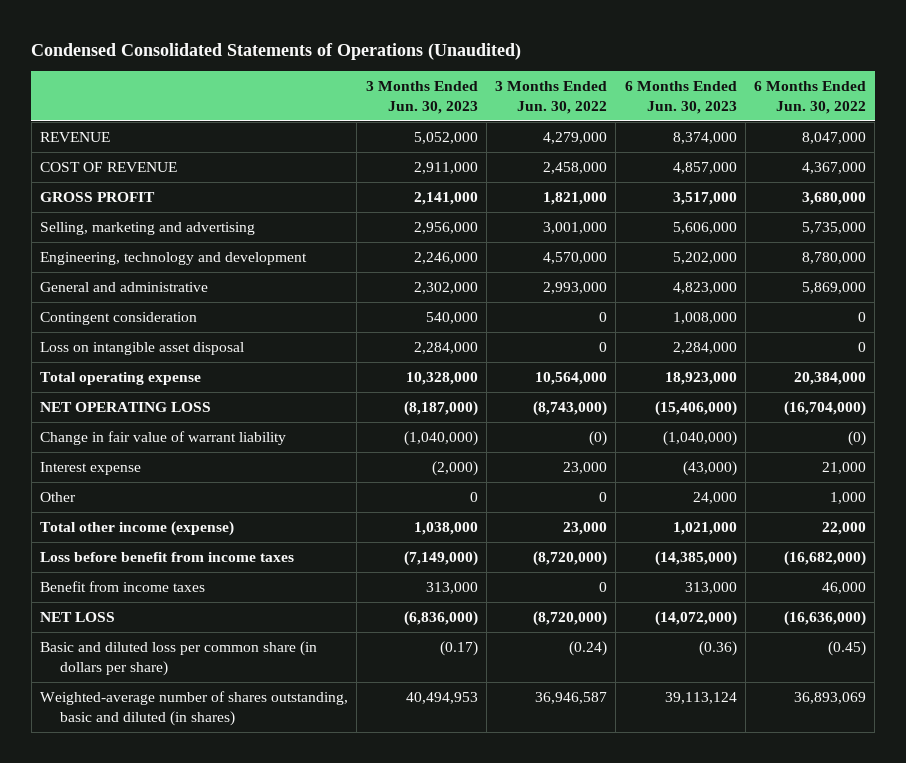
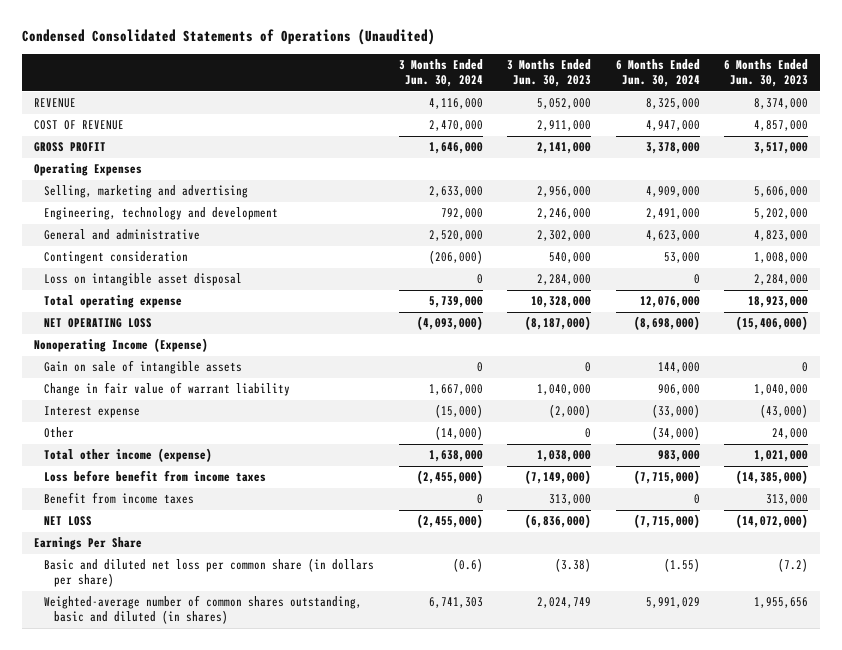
[495,81,608,114] 3 Months Ended Jun. 30, 2022 -> none
[754,81,867,114] 6 Months Ended Jun. 30, 2022 -> none
none -> [398,59,483,88] 3 Months Ended Jun. 30, 2024
none -> [615,59,700,88] 6 Months Ended Jun. 30, 2024
none -> [33,163,142,177] Operating Expenses
none -> [33,338,208,353] Nonoperating Income (Expense)
none -> [44,360,243,375] Gain on sale of intangible assets
[403,431,478,447] (1,040,000) -> [537,384,592,396] 1,040,000
[662,431,737,447] (1,040,000) -> [754,384,809,396] 1,040,000
none -> [33,537,142,551] Earnings Per Share
[40,641,318,676] Basic and diluted loss per common share (in dollars per share) -> [44,558,375,588] Basic and diluted net loss per common share (in dollars per share)
[439,641,478,657] (0.17) -> [555,558,592,573] (3.38)
[698,641,737,657] (0.36) -> [778,558,809,573] (7.2)
[40,691,349,726] Weighted-average number of shares outstanding, basic and diluted (in shares) -> [44,595,363,625] Weighted-average number of common shares outstanding, basic and diluted (in shares)
[405,692,478,705] 40,494,953 -> [537,597,592,609] 2,024,749
[664,692,737,705] 39,113,124 -> [754,597,809,609] 1,955,656

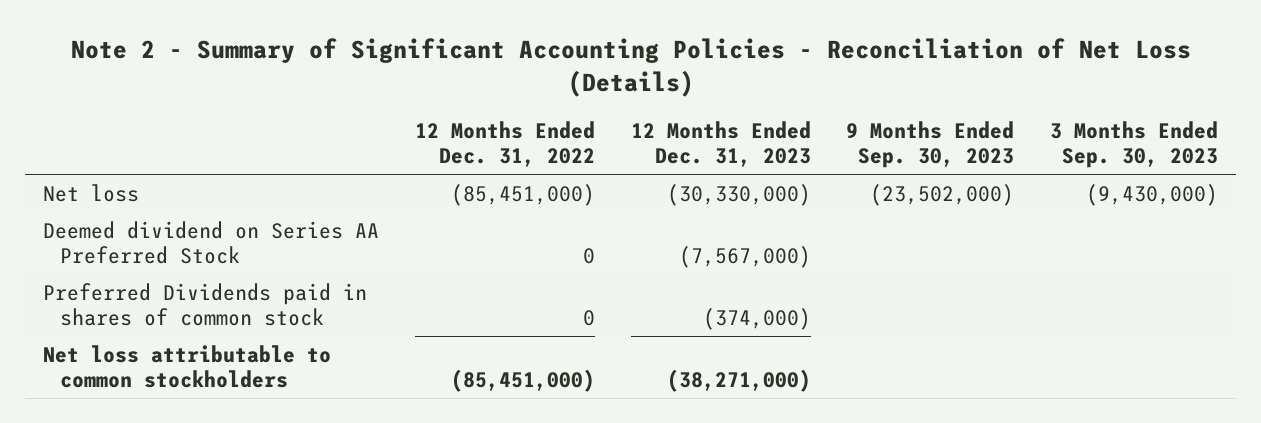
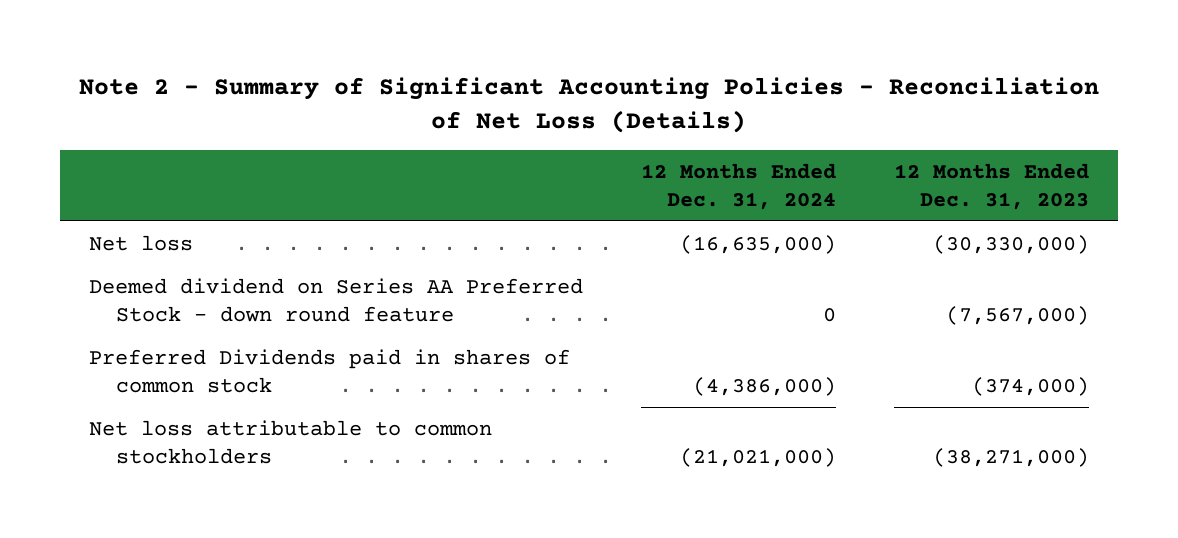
[414,120,595,168] 12 Months Ended Dec. 31, 2022 -> none
[846,120,1015,169] 9 Months Ended Sep. 30, 2023 -> none
[1050,120,1219,169] 3 Months Ended Sep. 30, 2023 -> none
none -> [640,162,836,210] 12 Months Ended Dec. 31, 2024
[43,220,380,265] Deemed dividend on Series AA Preferred Stock -> [88,277,583,323] Deemed dividend on Series AA Preferred Stock - down round feature

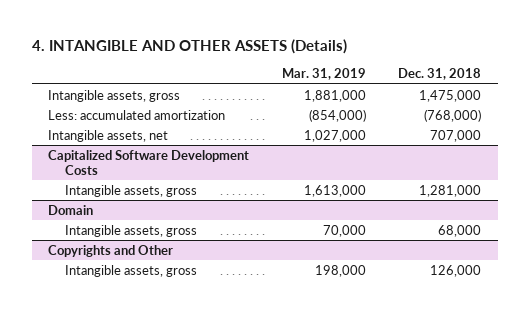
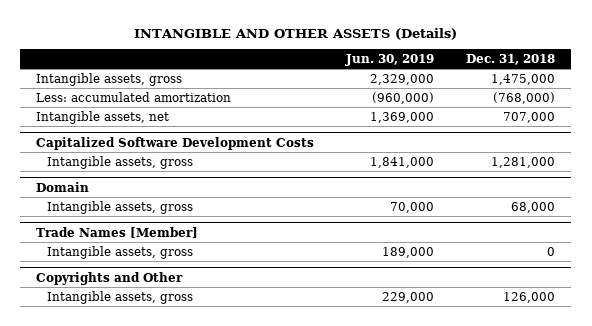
[31,39,347,55] 4. INTANGIBLE AND OTHER ASSETS (Details) -> [133,27,457,40] INTANGIBLE AND OTHER ASSETS (Details)
[281,68,366,81] Mar. 31, 2019 -> none
none -> [345,53,435,66] Jun. 30, 2019
none -> [36,226,199,238] Trade Names [Member]
none -> [47,245,194,259] Intangible assets, gross

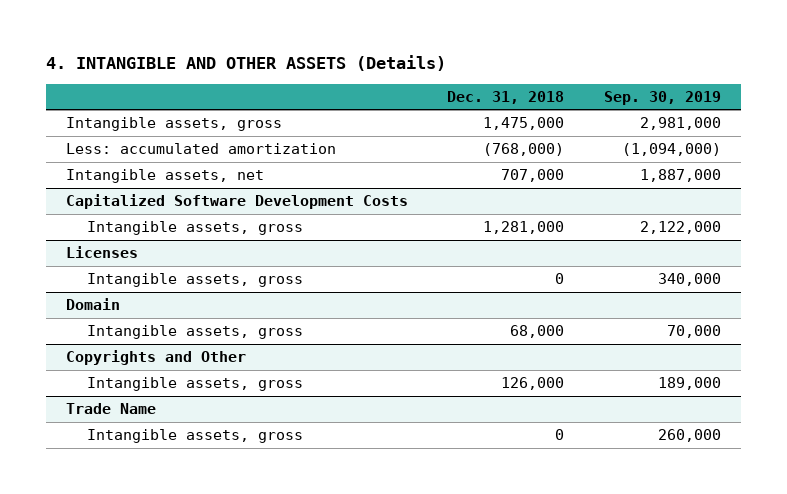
[133,27,457,40] INTANGIBLE AND OTHER ASSETS (Details) -> [45,54,446,71] 4. INTANGIBLE AND OTHER ASSETS (Details)
[345,53,435,66] Jun. 30, 2019 -> none
none -> [604,90,722,105] Sep. 30, 2019
none -> [65,246,138,259] Licenses
none -> [87,273,304,288] Intangible assets, gross
[36,226,199,238] Trade Names [Member] -> none
[47,245,194,259] Intangible assets, gross -> none
none -> [65,403,156,415] Trade Name
none -> [87,429,304,444] Intangible assets, gross

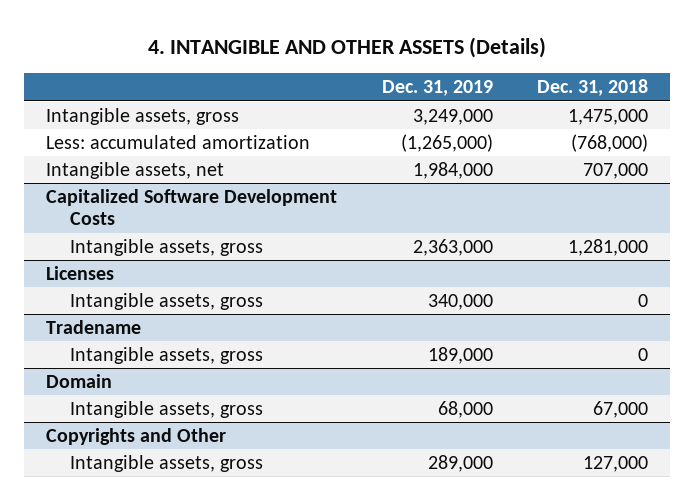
[604,90,722,105] Sep. 30, 2019 -> none
none -> [381,80,493,97] Dec. 31, 2019
none -> [46,320,142,335] Tradename
none -> [70,347,264,365] Intangible assets, gross
[510,325,565,339] 68,000 -> [592,401,648,419] 67,000
[65,403,156,415] Trade Name -> none
[87,429,304,444] Intangible assets, gross -> none
[501,377,565,391] 126,000 -> [582,456,648,473] 127,000

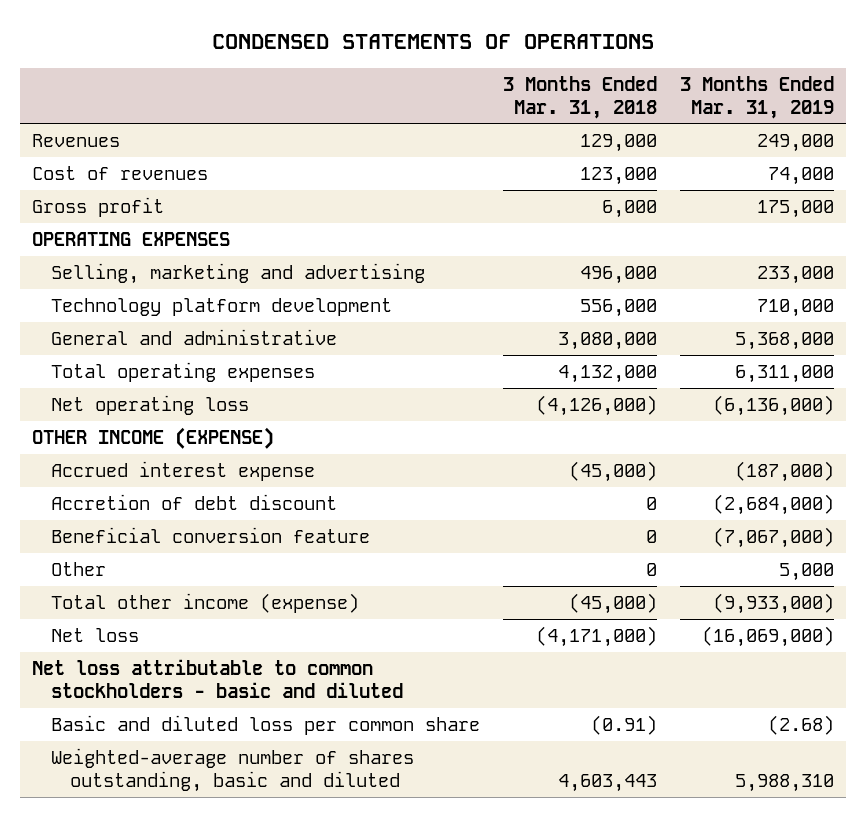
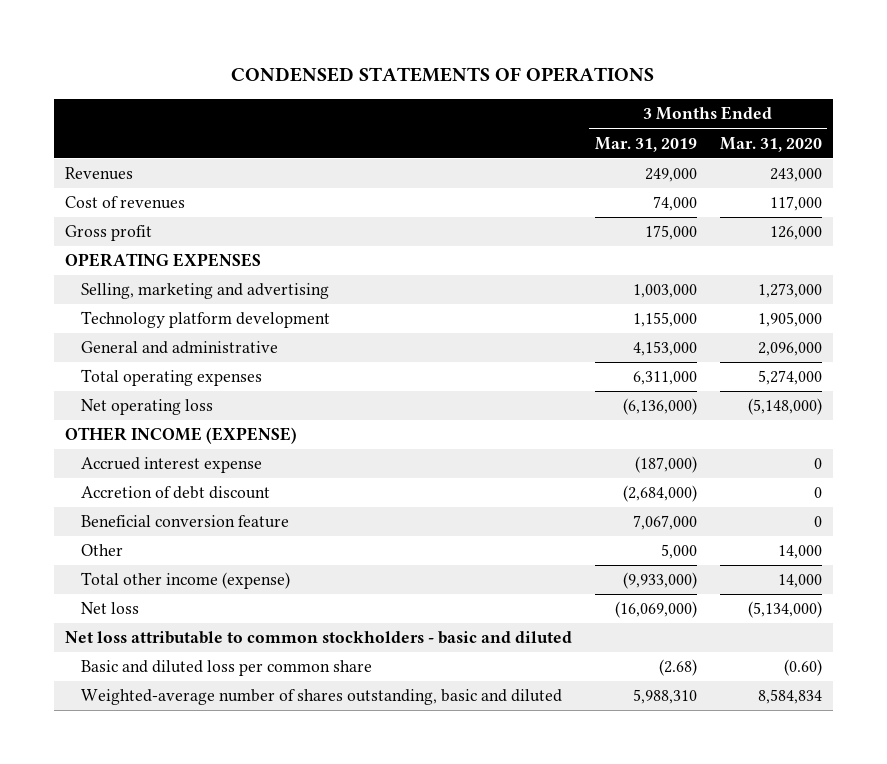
[503,75,658,119] 3 Months Ended Mar. 31, 2018 -> none
none -> [719,136,822,152] Mar. 31, 2020
[757,265,835,284] 233,000 -> [632,284,697,299] 1,003,000
[757,298,835,317] 710,000 -> [632,312,697,328] 1,155,000
[735,331,835,350] 5,368,000 -> [632,341,697,357] 4,153,000
[713,526,835,548] (7,067,000) -> [632,515,697,531] 7,067,000

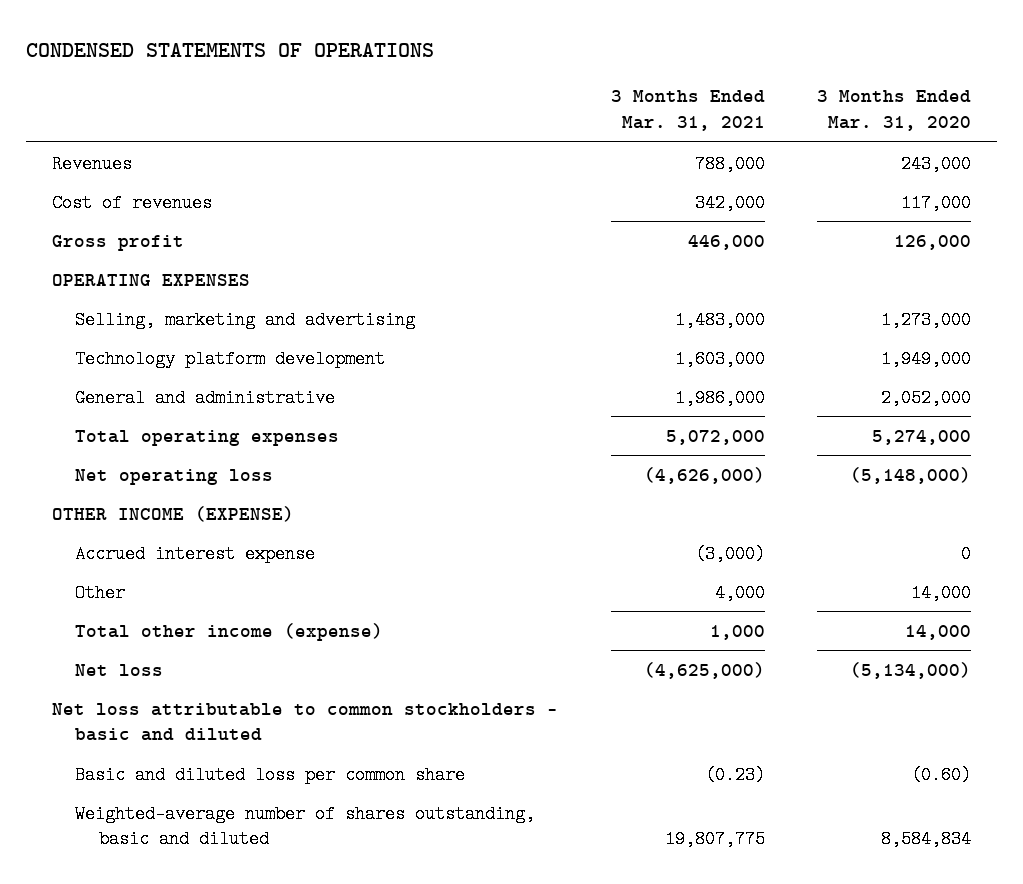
[594,136,697,152] Mar. 31, 2019 -> none
none -> [610,90,765,132] 3 Months Ended Mar. 31, 2021
[757,312,822,328] 1,905,000 -> [880,349,971,368] 1,949,000
[757,342,822,357] 2,096,000 -> [880,388,971,407] 2,052,000
[80,486,270,500] Accretion of debt discount -> none
[80,515,289,529] Beneficial conversion feature -> none

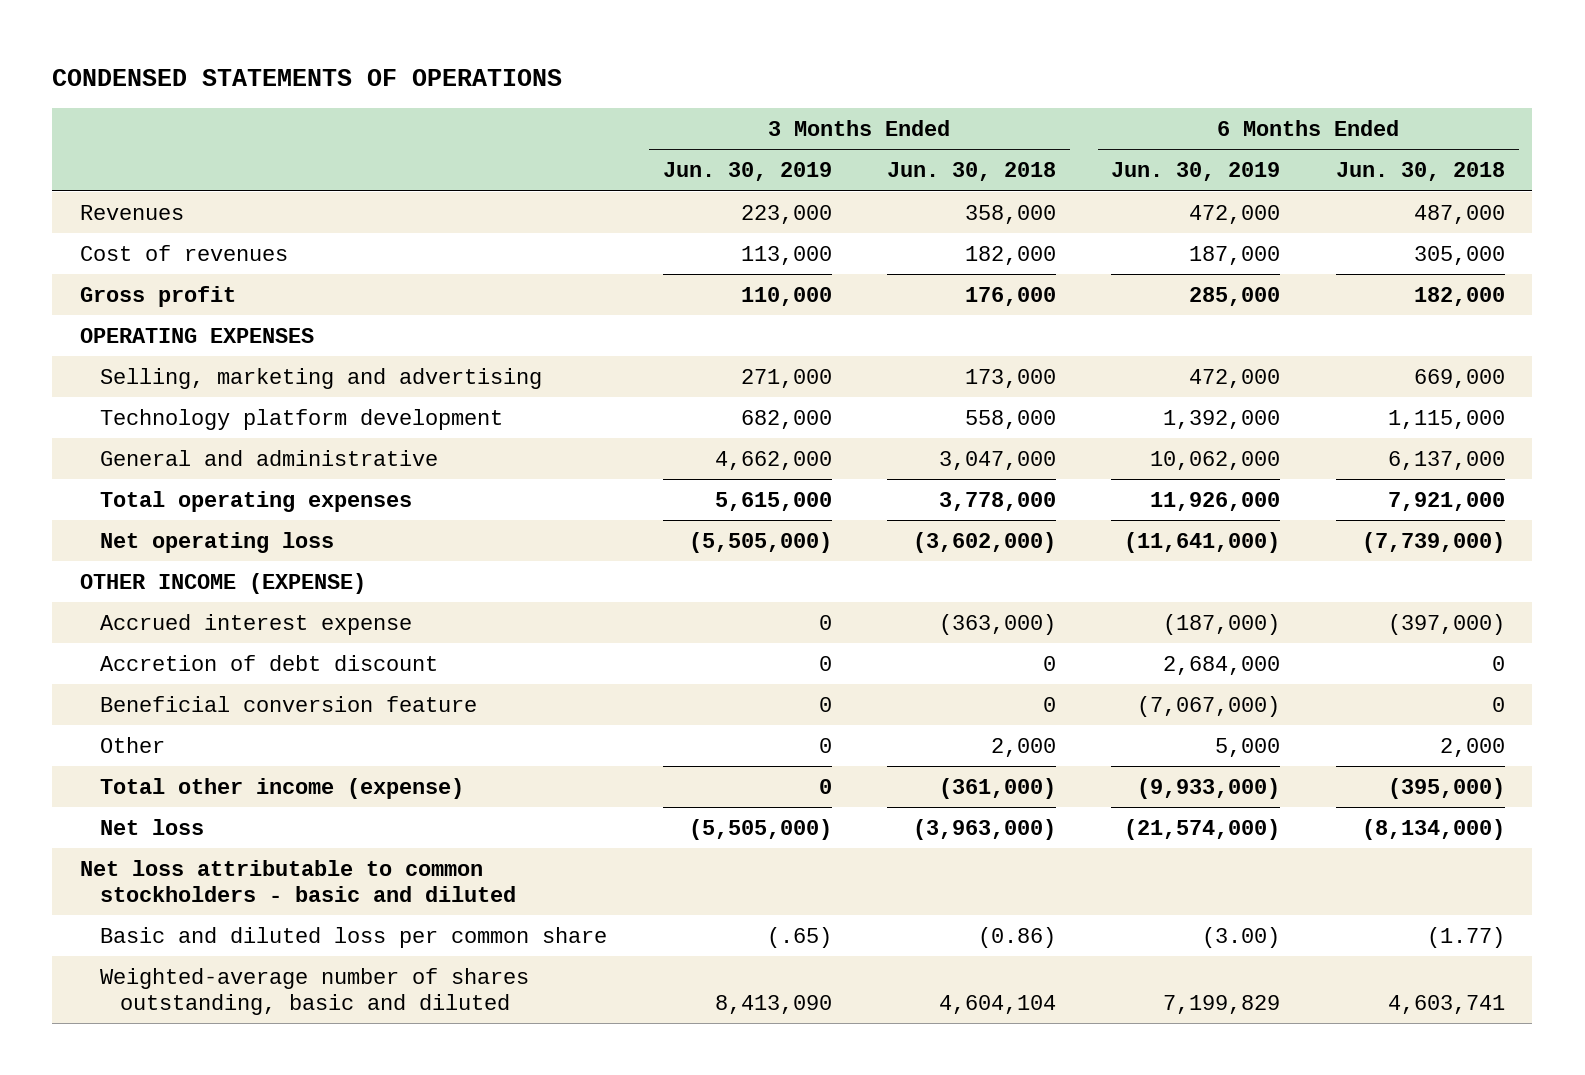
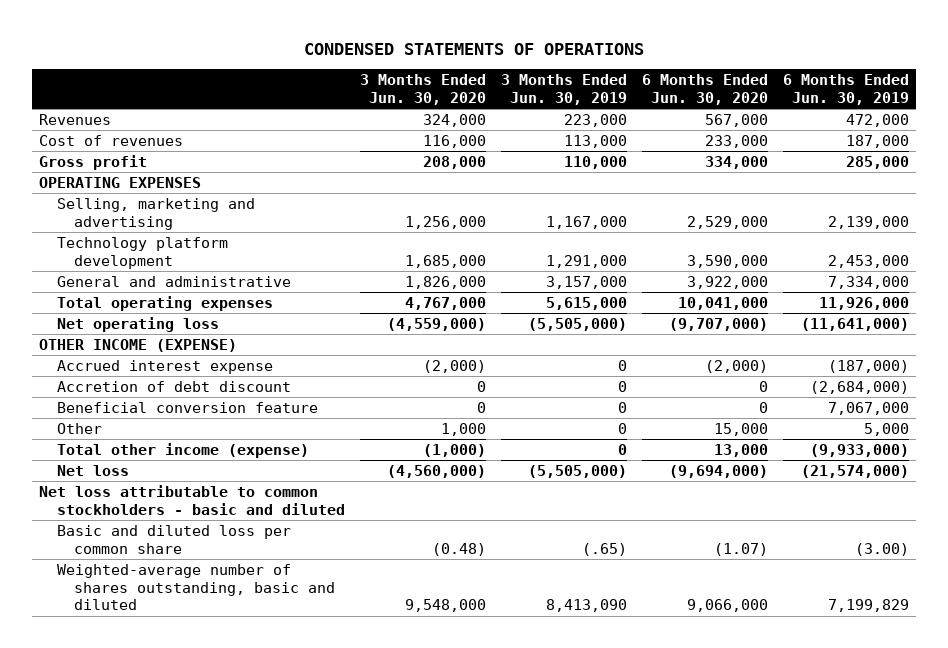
[886,162,1056,182] Jun. 30, 2018 -> none
[1335,162,1505,182] Jun. 30, 2018 -> none
none -> [359,74,486,105] 3 Months Ended Jun. 30, 2020
none -> [641,74,768,105] 6 Months Ended Jun. 30, 2020
[740,368,832,388] 271,000 -> [545,215,627,229] 1,167,000
[1189,368,1281,388] 472,000 -> [827,215,909,229] 2,139,000
[740,409,832,429] 682,000 -> [545,254,627,268] 1,291,000
[1163,409,1281,429] 1,392,000 -> [827,254,909,268] 2,453,000
[714,450,832,470] 4,662,000 -> [545,275,627,289] 3,157,000
[1150,450,1281,470] 10,062,000 -> [827,275,909,289] 7,334,000
[1163,655,1281,675] 2,684,000 -> [809,380,909,394] (2,684,000)
[1137,695,1281,717] (7,067,000) -> [827,401,909,415] 7,067,000

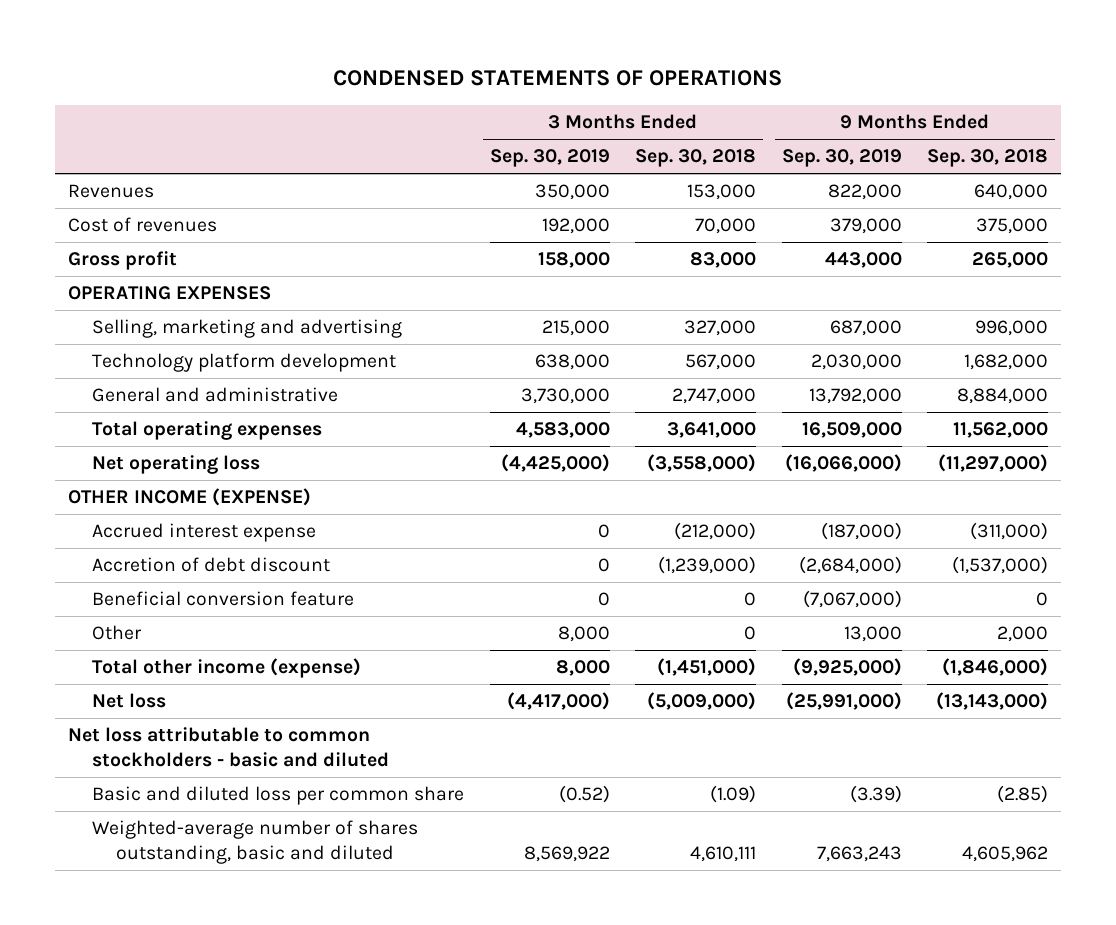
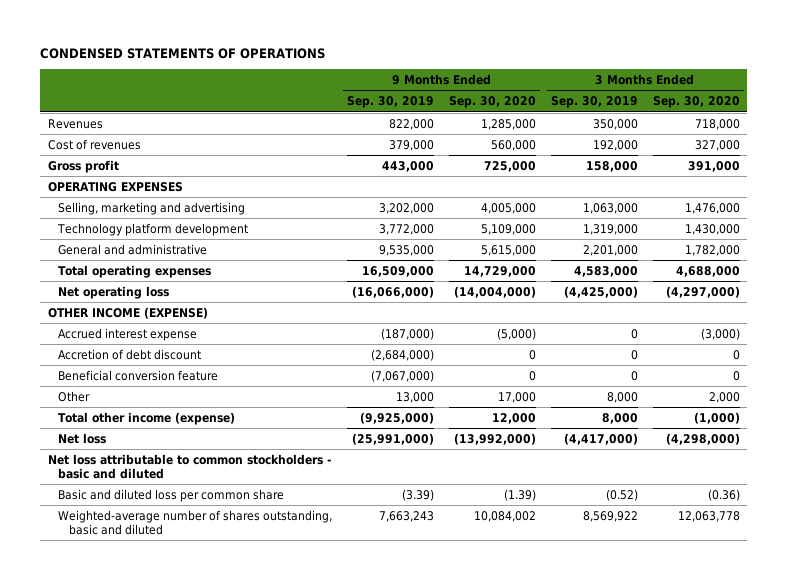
[635,149,757,168] Sep. 30, 2018 -> none
[927,149,1049,168] Sep. 30, 2018 -> none
none -> [449,96,537,109] Sep. 30, 2020
none -> [652,96,740,109] Sep. 30, 2020
[541,320,610,337] 215,000 -> [582,202,638,214] 1,063,000
[829,320,902,337] 687,000 -> [379,202,435,214] 3,202,000
[534,354,610,371] 638,000 -> [582,223,638,235] 1,319,000
[810,354,902,371] 2,030,000 -> [379,223,435,235] 3,772,000
[520,388,610,405] 3,730,000 -> [582,244,638,256] 2,201,000
[808,388,902,405] 13,792,000 -> [379,244,435,256] 9,535,000

